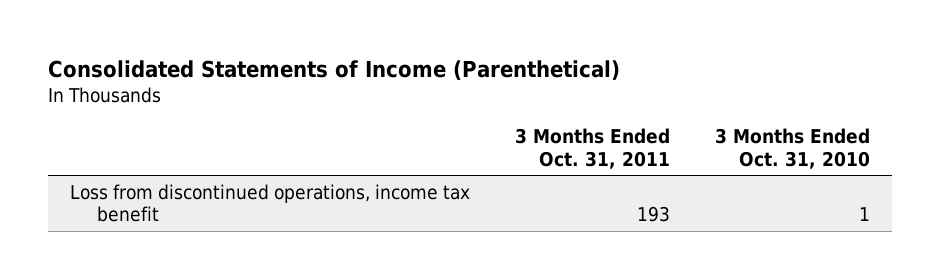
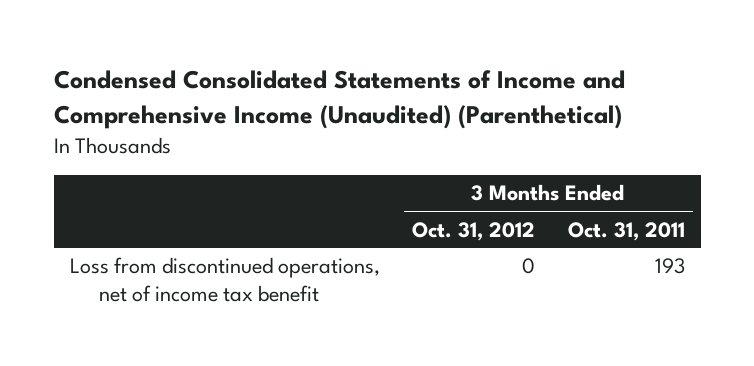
[47,59,620,80] Consolidated Statements of Income (Parenthetical) -> [53,70,625,129] Condensed Consolidated Statements of Income and Comprehensive Income (Unaudited) (Parenthetical)
[714,128,870,169] 3 Months Ended Oct. 31, 2010 -> none
none -> [412,221,536,241] Oct. 31, 2012
[70,184,471,223] Loss from discontinued operations, income tax benefit -> [69,257,380,302] Loss from discontinued operations, net of income tax benefit

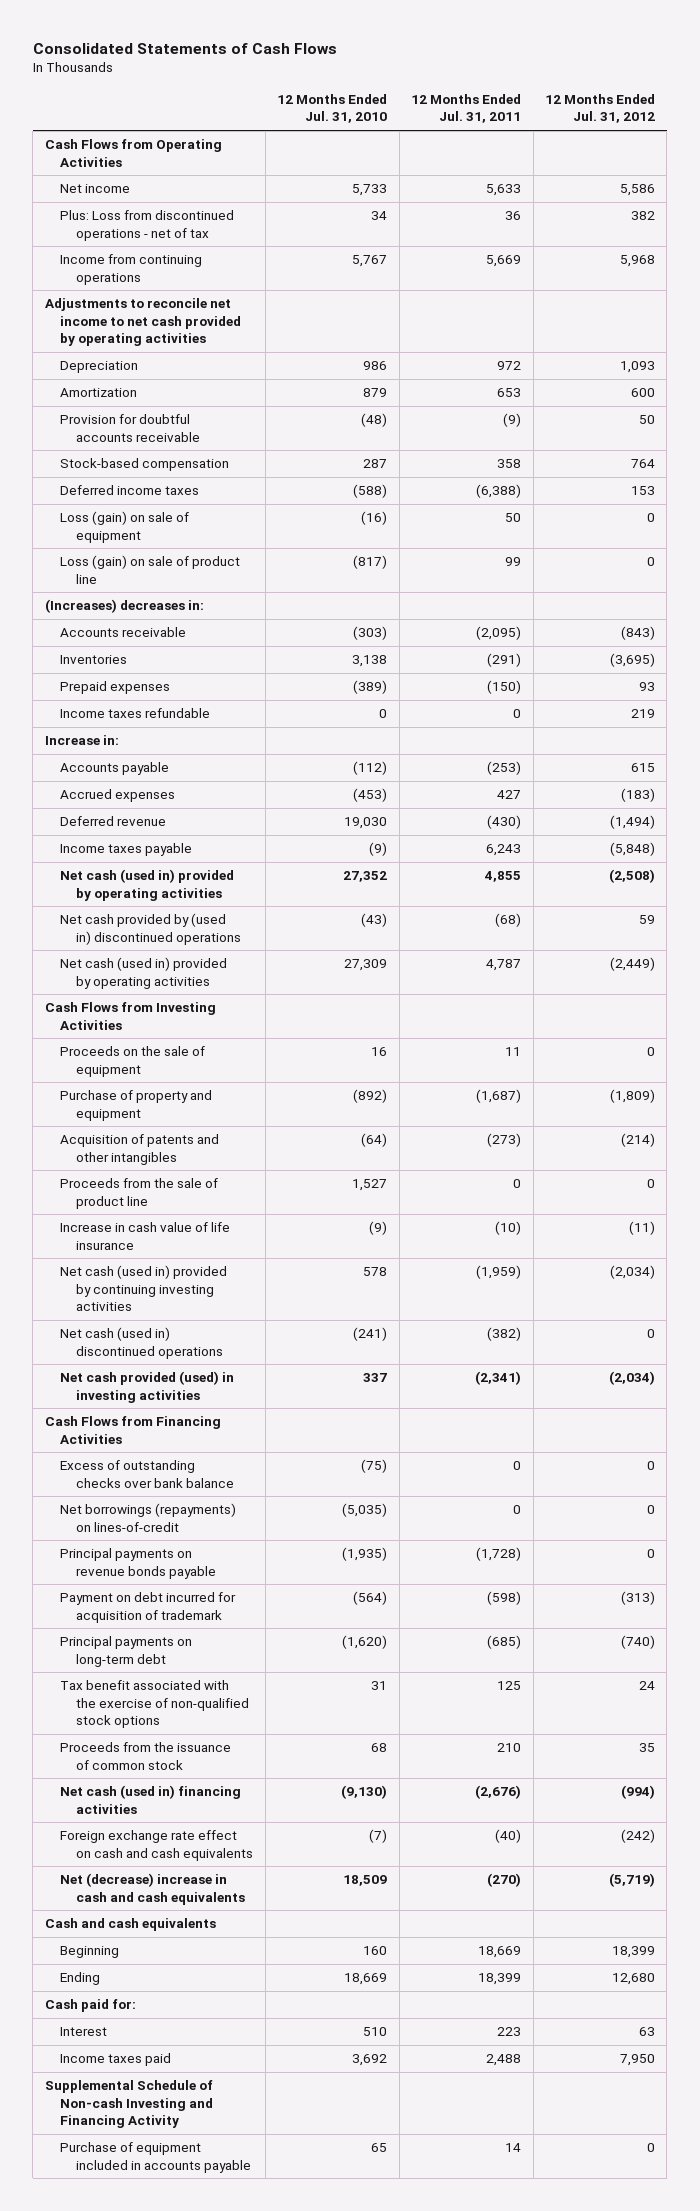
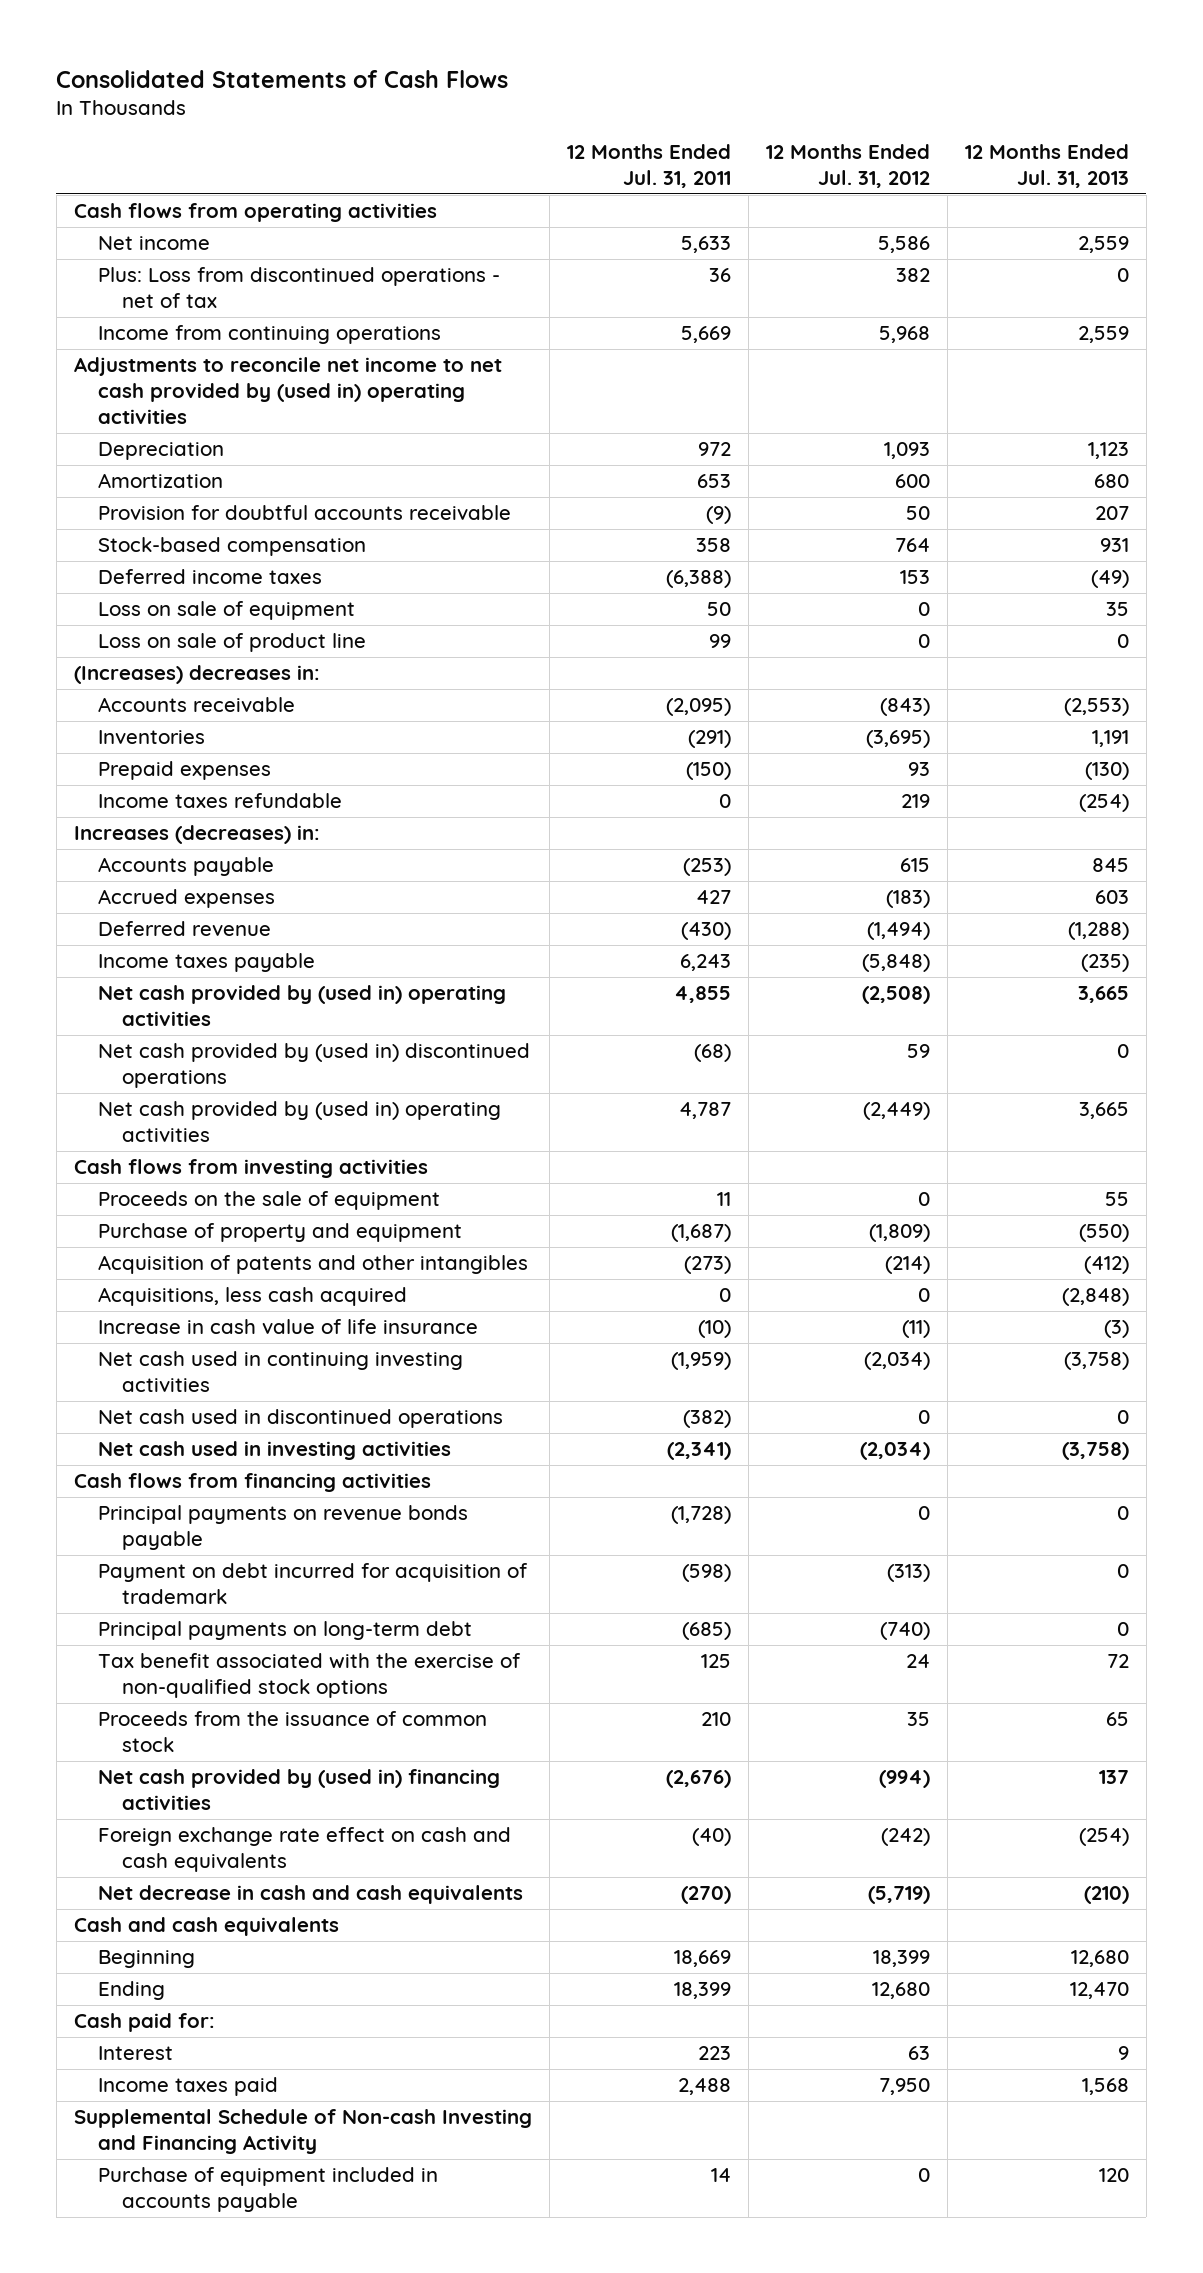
[277,94,388,124] 12 Months Ended Jul. 31, 2010 -> none
none -> [964,143,1129,188] 12 Months Ended Jul. 31, 2013
[44,139,222,167] Cash Flows from Operating Activities -> [73,203,437,223] Cash flows from operating activities
[44,298,242,347] Adjustments to reconcile net income to net cash provided by operating activities -> [73,357,502,425] Adjustments to reconcile net income to net cash provided by (used in) operating activities
[60,511,190,543] Loss (gain) on sale of equipment -> [98,601,356,621] Loss on sale of equipment
[60,555,241,584] Loss (gain) on sale of product line -> [98,633,367,653] Loss on sale of product line
[44,735,119,746] Increase in: -> [73,825,320,845] Increases (decreases) in:
[60,869,235,901] Net cash (used in) provided by operating activities -> [98,985,507,1027] Net cash provided by (used in) operating activities
[60,957,228,989] Net cash (used in) provided by operating activities -> [98,1101,502,1143] Net cash provided by (used in) operating activities
[44,1002,216,1030] Cash Flows from Investing Activities -> [73,1159,428,1179] Cash flows from investing activities
[60,1178,219,1209] Proceeds from the sale of product line -> none
none -> [98,1287,408,1307] Acquisitions, less cash acquired
[60,1460,235,1488] Excess of outstanding checks over bank balance -> none
[60,1503,237,1532] Net borrowings (repayments) on lines-of-credit -> none
[60,1265,228,1312] Net cash (used in) provided by continuing investing activities -> [98,1351,464,1393] Net cash used in continuing investing activities
[60,1327,224,1359] Net cash (used in) discontinued operations -> [98,1409,504,1429] Net cash used in discontinued operations
[60,1371,235,1403] Net cash provided (used) in investing activities -> [98,1441,452,1461] Net cash used in investing activities
[44,1416,221,1444] Cash Flows from Financing Activities -> [73,1473,431,1493] Cash flows from financing activities
[60,1785,242,1814] Net cash (used in) financing activities -> [98,1769,501,1811] Net cash provided by (used in) financing activities
[60,1873,246,1905] Net (decrease) increase in cash and cash equivalents -> [98,1885,524,1905] Net decrease in cash and cash equivalents

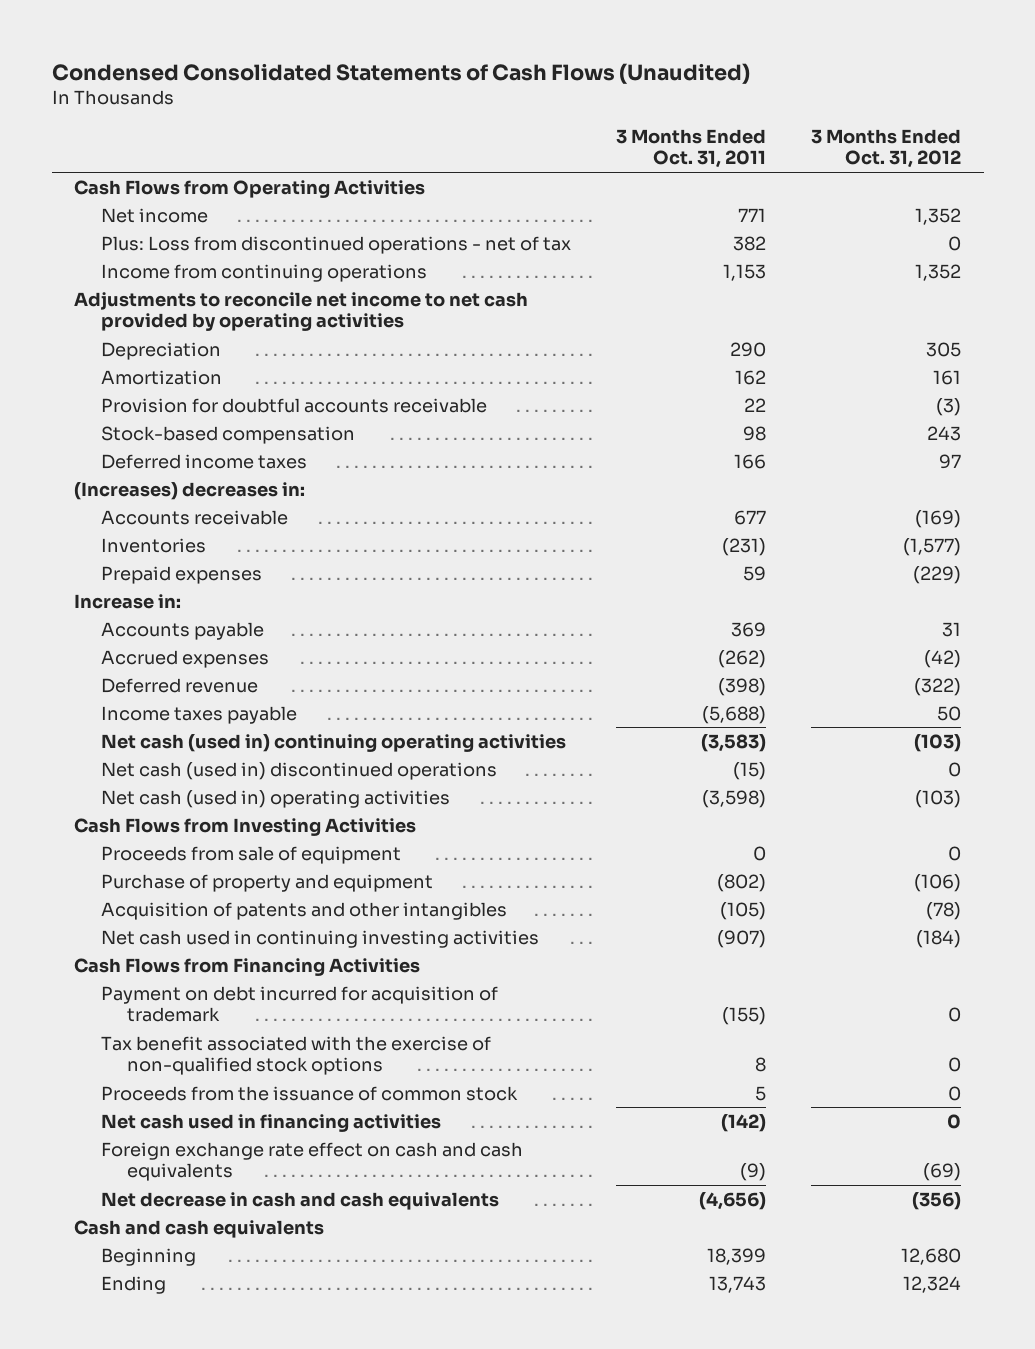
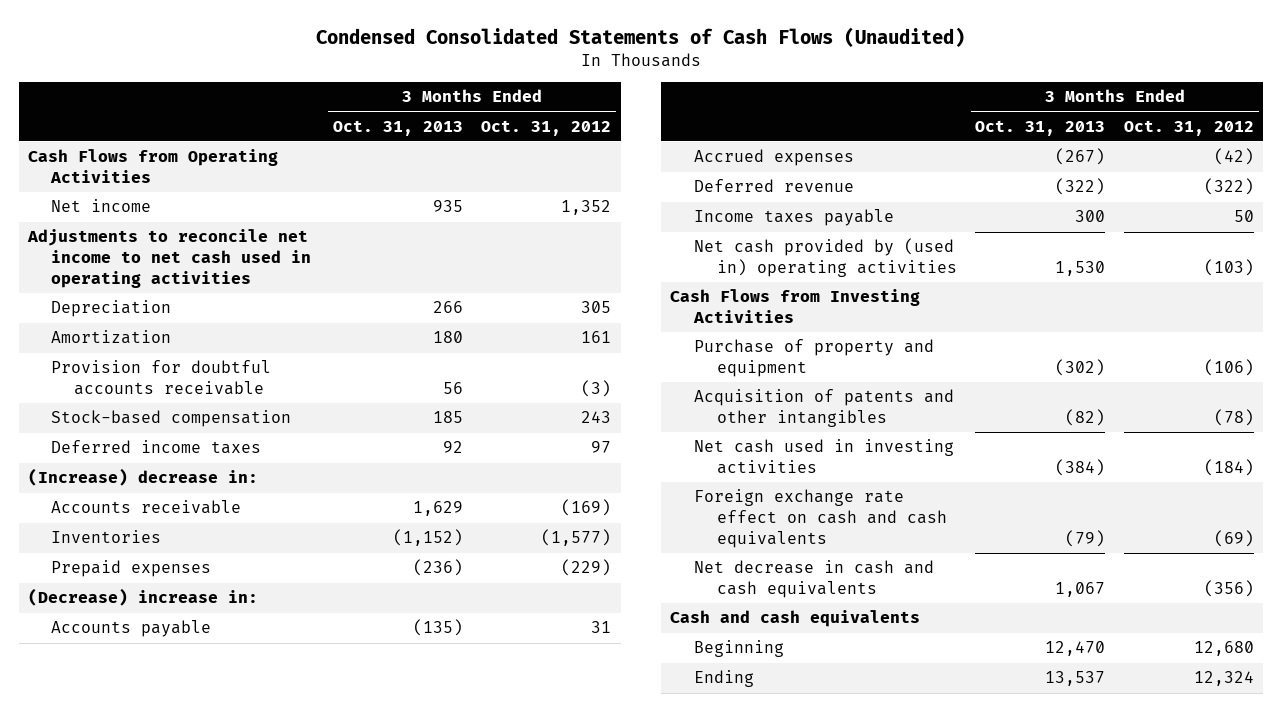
[615,129,766,169] 3 Months Ended Oct. 31, 2011 -> none
none -> [332,119,463,136] Oct. 31, 2013
[100,235,571,254] Plus: Loss from discontinued operations - net of tax -> none
[100,263,427,282] Income from continuing operations -> none
[74,291,529,332] Adjustments to reconcile net income to net cash provided by operating activities -> [26,229,312,288] Adjustments to reconcile net income to net cash used in operating activities
[74,481,306,500] (Increases) decreases in: -> [27,468,258,487] (Increase) decrease in:
[74,593,182,609] Increase in: -> [27,588,258,607] (Decrease) increase in:
[100,761,497,780] Net cash (used in) discontinued operations -> none
[100,789,450,808] Net cash (used in) operating activities -> none
[100,733,566,752] Net cash (used in) continuing operating activities -> [693,238,957,278] Net cash provided by (used in) operating activities
[100,845,401,864] Proceeds from sale of equipment -> none
[74,957,421,976] Cash Flows from Financing Activities -> none
[100,985,498,1023] Payment on debt incurred for acquisition of trademark -> none
[100,1035,491,1076] Tax benefit associated with the exercise of non-qualified stock options -> none
[100,1085,518,1101] Proceeds from the issuance of common stock -> none
[100,1113,441,1132] Net cash used in financing activities -> none
[100,929,539,948] Net cash used in continuing investing activities -> [693,439,954,475] Net cash used in investing activities

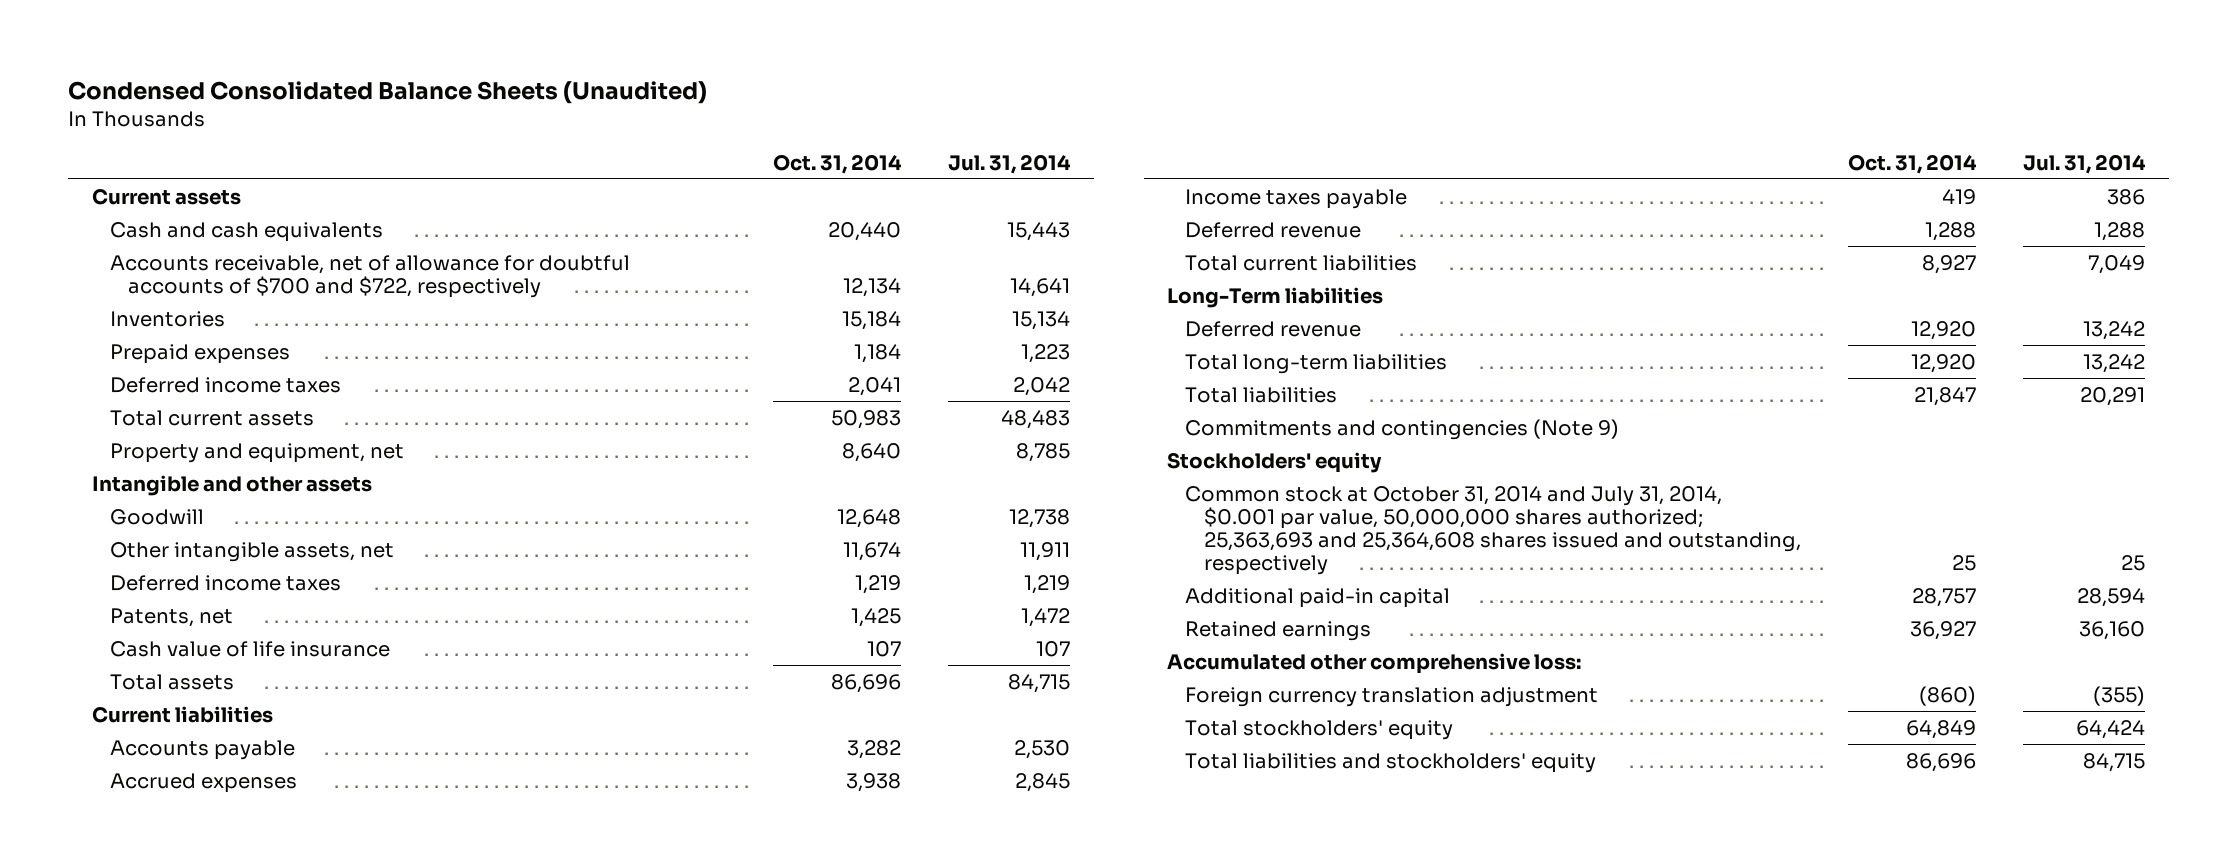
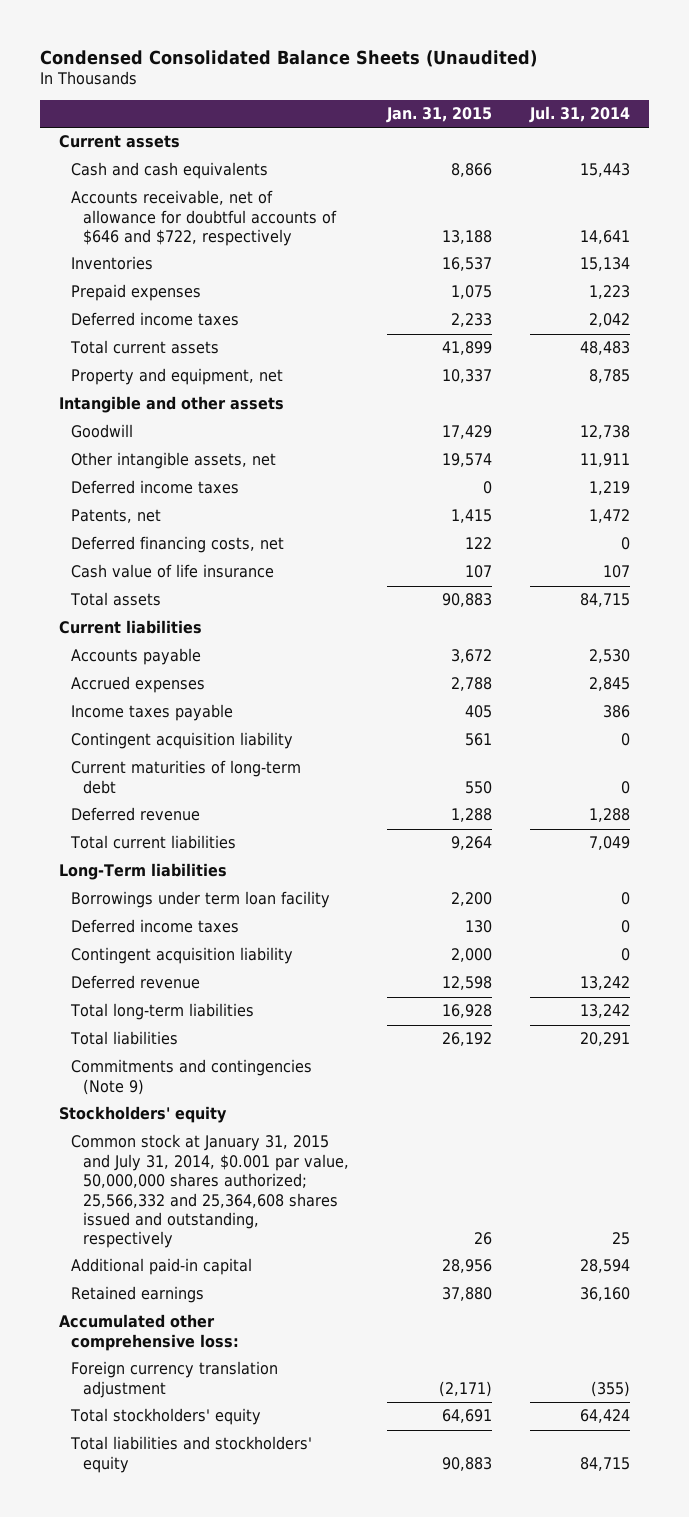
[772,153,902,174] Oct. 31, 2014 -> none
none -> [385,106,492,123] Jan. 31, 2015
[110,254,631,298] Accounts receivable, net of allowance for doubtful accounts of $700 and $722, respectively -> [70,190,337,247] Accounts receivable, net of allowance for doubtful accounts of $646 and $722, respectively
none -> [70,536,284,554] Deferred financing costs, net
none -> [70,732,293,750] Contingent acquisition liability
none -> [70,760,301,794] Current maturities of long-term debt
none -> [70,891,330,909] Borrowings under term loan facility
none -> [70,919,239,934] Deferred income taxes
none -> [70,947,293,965] Contingent acquisition liability
[1185,485,1801,576] Common stock at October 31, 2014 and July 31, 2014, $0.001 par value, 50,000,000 shares authorized; 25,363,693 and 25,364,608 shares issued and outstanding, respectively -> [70,1134,349,1249] Common stock at January 31, 2015 and July 31, 2014, $0.001 par value, 50,000,000 shares authorized; 25,566,332 and 25,364,608 shares issued and outstanding, respectively

